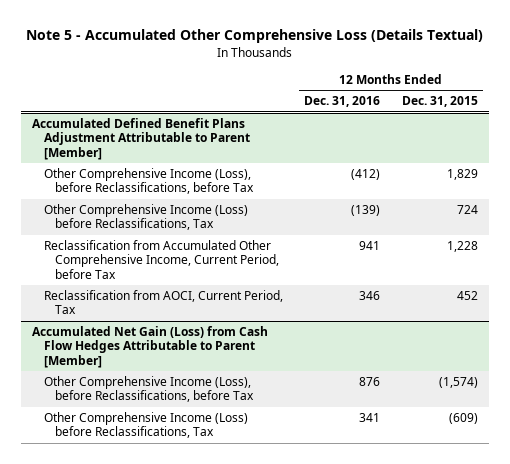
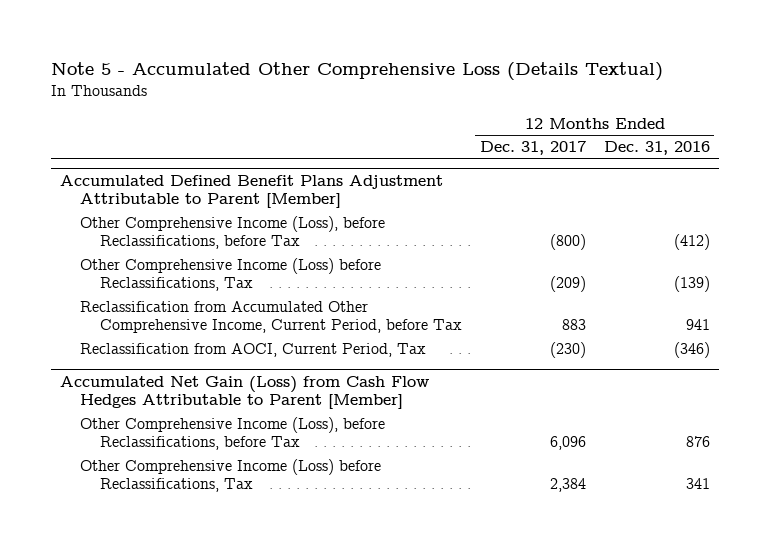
[401,96,478,108] Dec. 31, 2015 -> none
none -> [479,141,586,156] Dec. 31, 2017
[359,291,381,301] 346 -> [673,342,710,359] (346)

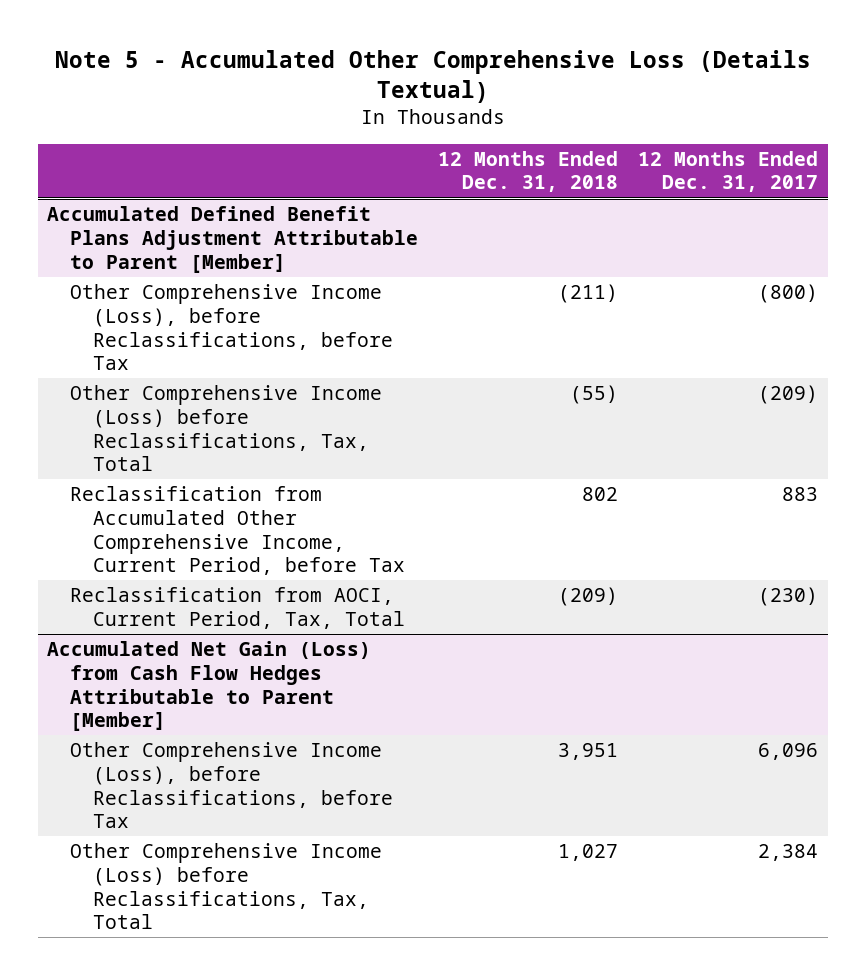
[603,141,710,156] Dec. 31, 2016 -> none
none -> [438,150,619,193] 12 Months Ended Dec. 31, 2018
[79,258,381,292] Other Comprehensive Income (Loss) before Reclassifications, Tax -> [70,385,383,472] Other Comprehensive Income (Loss) before Reclassifications, Tax, Total
[79,343,426,358] Reclassification from AOCI, Current Period, Tax -> [70,587,406,629] Reclassification from AOCI, Current Period, Tax, Total
[79,459,381,493] Other Comprehensive Income (Loss) before Reclassifications, Tax -> [70,843,383,930] Other Comprehensive Income (Loss) before Reclassifications, Tax, Total

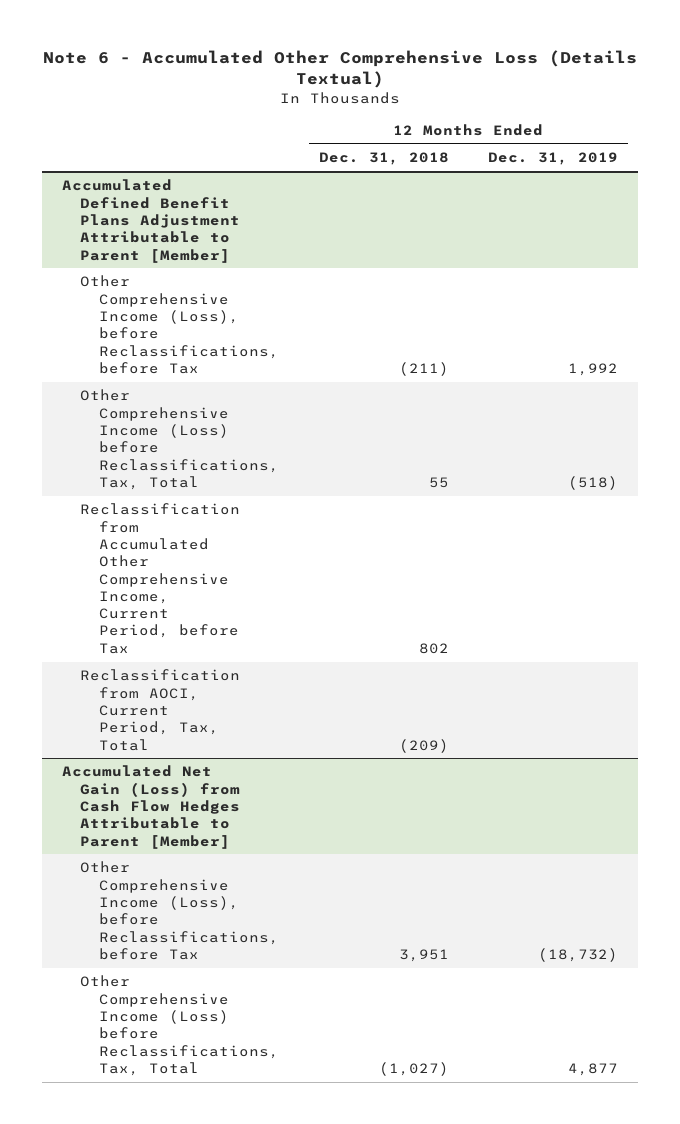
[54,49,811,103] Note 5 - Accumulated Other Comprehensive Loss (Details Textual) -> [42,50,637,89] Note 6 - Accumulated Other Comprehensive Loss (Details Textual)
[637,150,818,193] 12 Months Ended Dec. 31, 2017 -> none
none -> [488,152,619,166] Dec. 31, 2019
[570,385,619,405] (55) -> [428,476,449,488] 55
[558,844,619,862] 1,027 -> [378,1061,449,1076] (1,027)

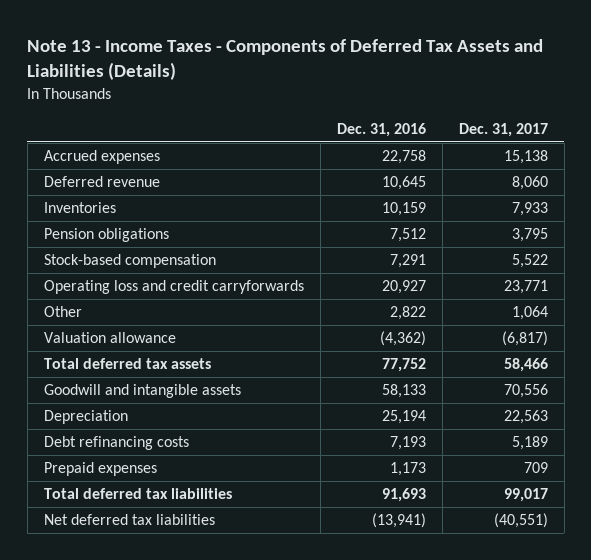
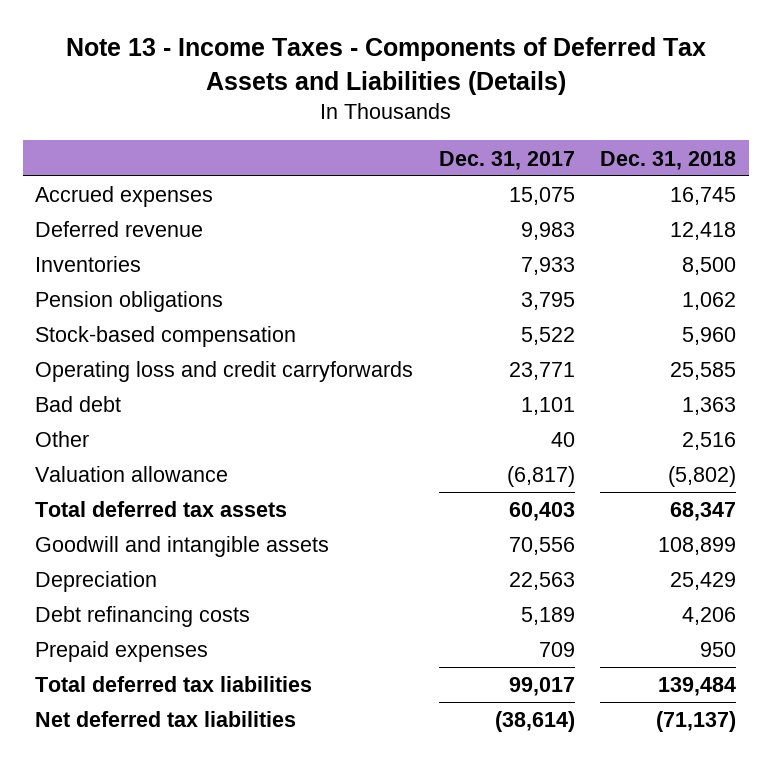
[336,122,426,137] Dec. 31, 2016 -> none
none -> [600,150,737,170] Dec. 31, 2018
[503,150,548,165] 15,138 -> [508,187,575,206] 15,075
[511,176,548,191] 8,060 -> [520,222,575,241] 9,983
none -> [35,396,122,413] Bad debt
[511,306,548,321] 1,064 -> [550,432,575,448] 40
[503,358,548,373] 58,466 -> [508,502,575,522] 60,403
[493,513,548,529] (40,551) -> [494,711,575,733] (38,614)

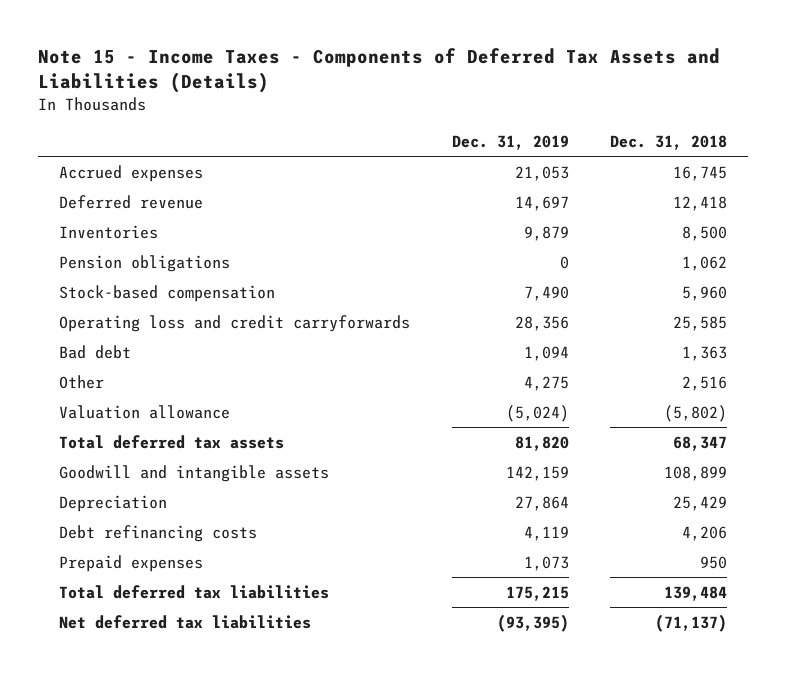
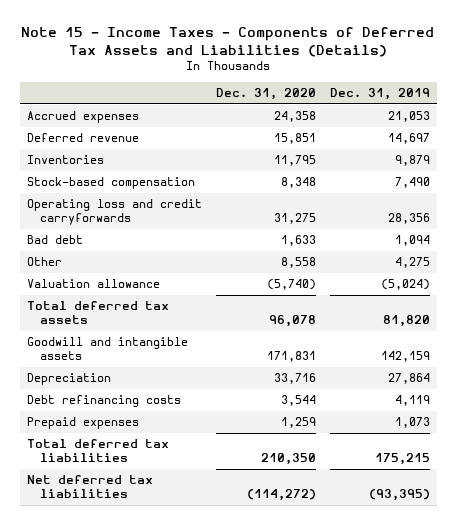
[610,134,728,150] Dec. 31, 2018 -> none
none -> [215,87,316,100] Dec. 31, 2020
[58,254,230,272] Pension obligations -> none

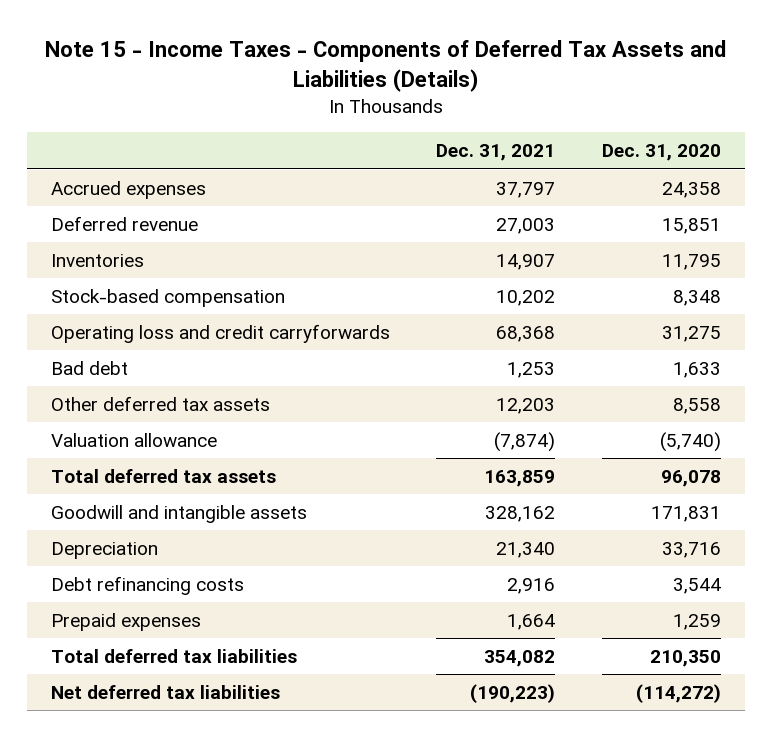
[329,87,430,100] Dec. 31, 2019 -> none
none -> [436,144,556,162] Dec. 31, 2021
[26,257,62,267] Other -> [50,396,270,412] Other deferred tax assets

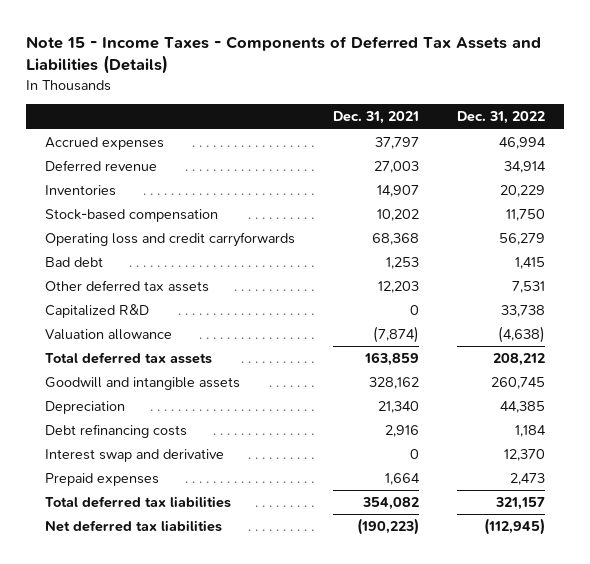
[602,144,722,162] Dec. 31, 2020 -> none
none -> [456,111,545,125] Dec. 31, 2022
none -> [44,304,149,319] Capitalized R&D
none -> [44,449,224,463] Interest swap and derivative

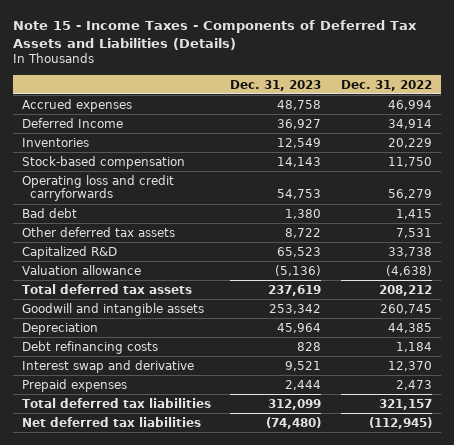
[332,111,419,125] Dec. 31, 2021 -> none
none -> [230,79,322,91] Dec. 31, 2023
[44,160,157,172] Deferred revenue -> [22,117,124,128] Deferred Income

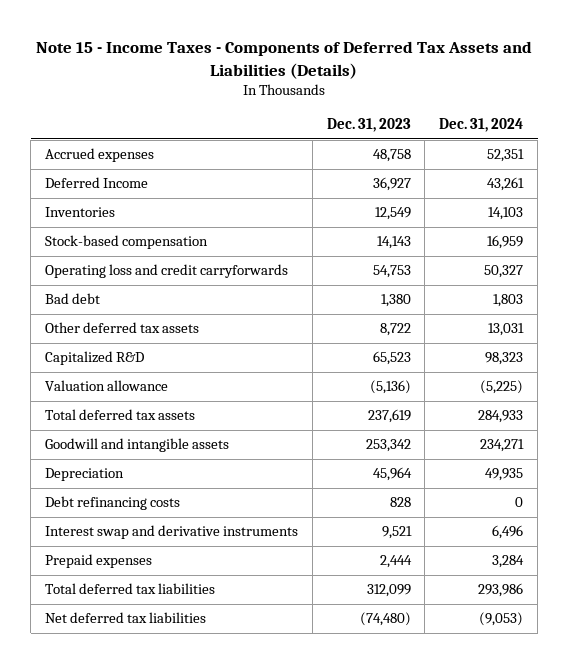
[340,79,432,91] Dec. 31, 2022 -> none
none -> [439,118,524,133] Dec. 31, 2024
[22,359,195,373] Interest swap and derivative -> [44,525,298,540] Interest swap and derivative instruments

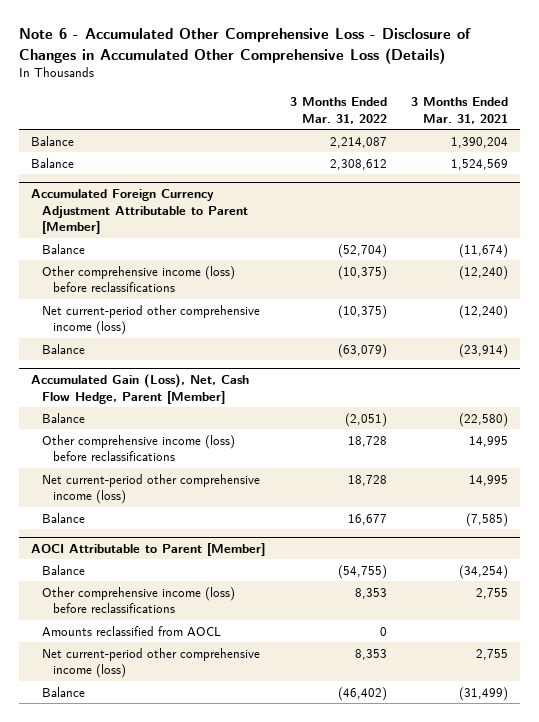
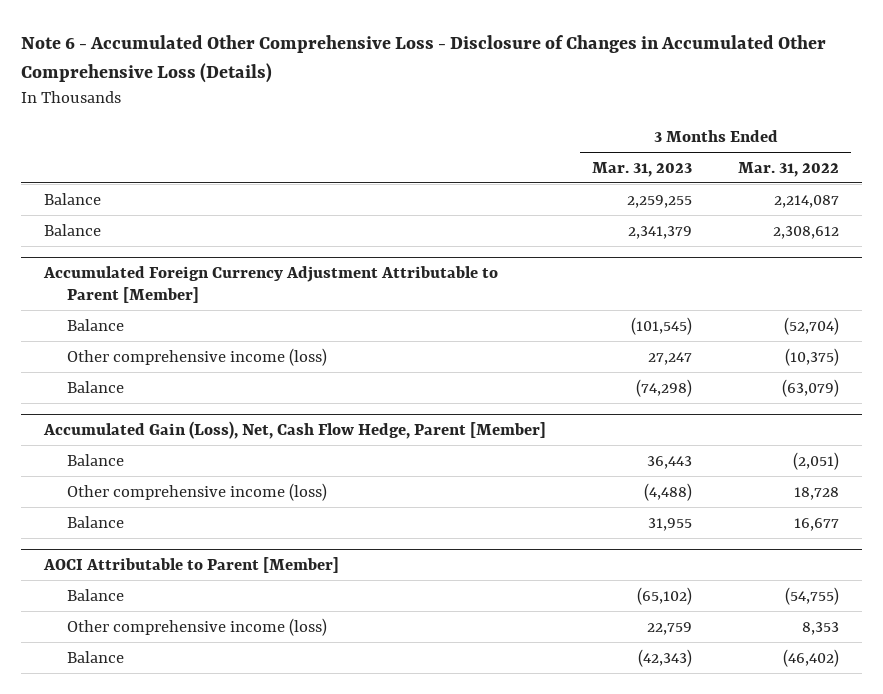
[411,97,509,124] 3 Months Ended Mar. 31, 2021 -> none
none -> [592,161,693,177] Mar. 31, 2023
[41,304,260,336] Net current-period other comprehensive income (loss) -> none
[41,265,235,293] Other comprehensive income (loss) before reclassifications -> [67,347,328,366] Other comprehensive income (loss)
[41,473,260,505] Net current-period other comprehensive income (loss) -> none
[41,434,235,462] Other comprehensive income (loss) before reclassifications -> [67,482,328,501] Other comprehensive income (loss)
[41,625,221,636] Amounts reclassified from AOCL -> none
[41,647,260,679] Net current-period other comprehensive income (loss) -> none
[41,586,235,614] Other comprehensive income (loss) before reclassifications -> [67,617,328,636] Other comprehensive income (loss)

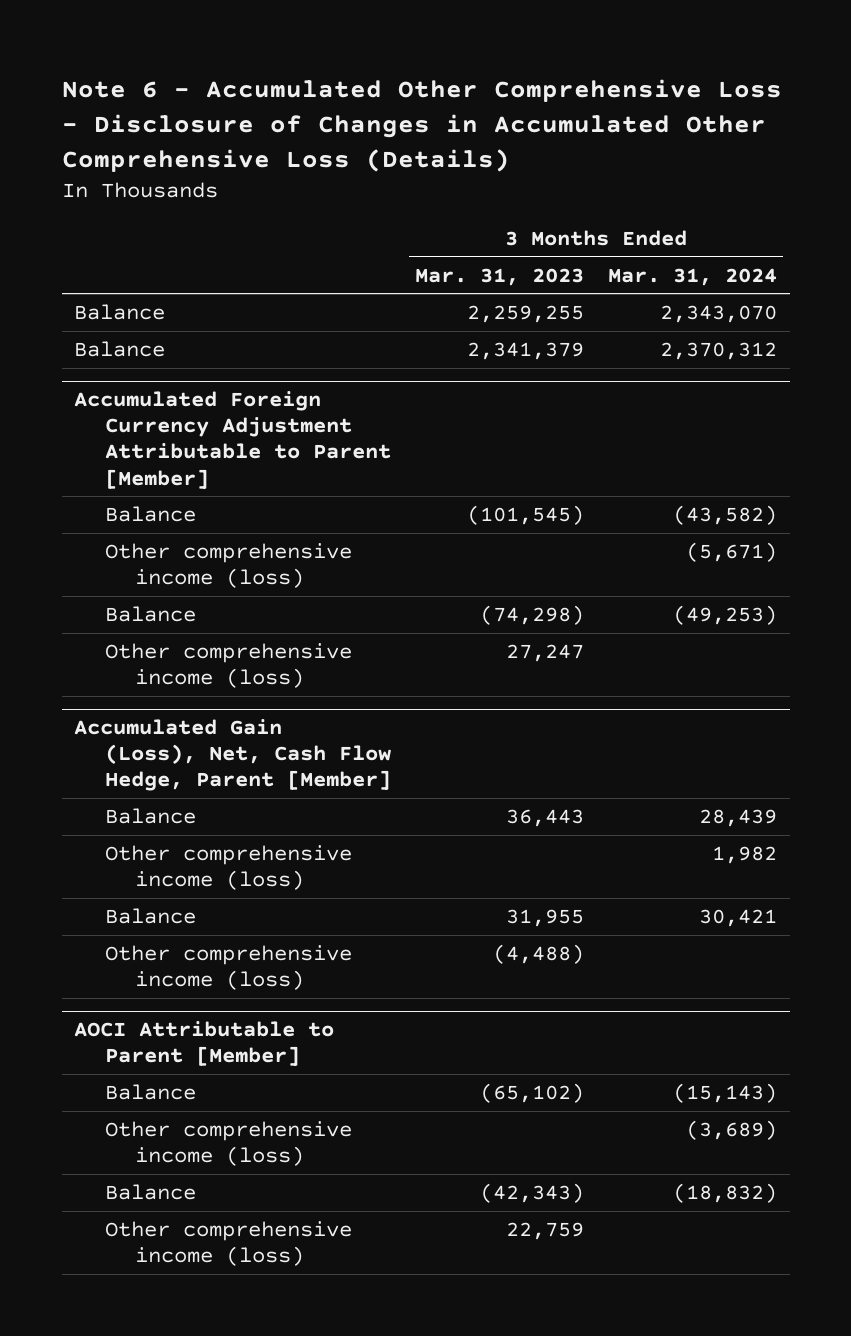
[738,161,840,177] Mar. 31, 2022 -> none
none -> [608,267,778,286] Mar. 31, 2024
none -> [104,542,352,589] Other comprehensive income (loss)
[67,347,328,366] Other comprehensive income (loss) -> [104,642,352,689] Other comprehensive income (loss)
none -> [104,844,352,891] Other comprehensive income (loss)
[67,482,328,501] Other comprehensive income (loss) -> [104,944,352,991] Other comprehensive income (loss)
none -> [104,1120,352,1167] Other comprehensive income (loss)
[67,617,328,636] Other comprehensive income (loss) -> [104,1220,352,1267] Other comprehensive income (loss)

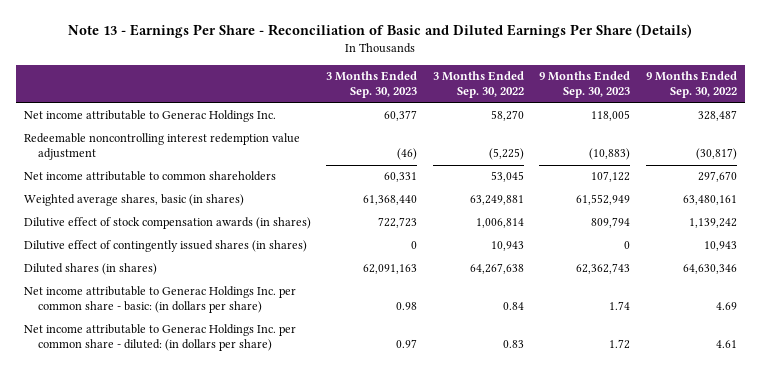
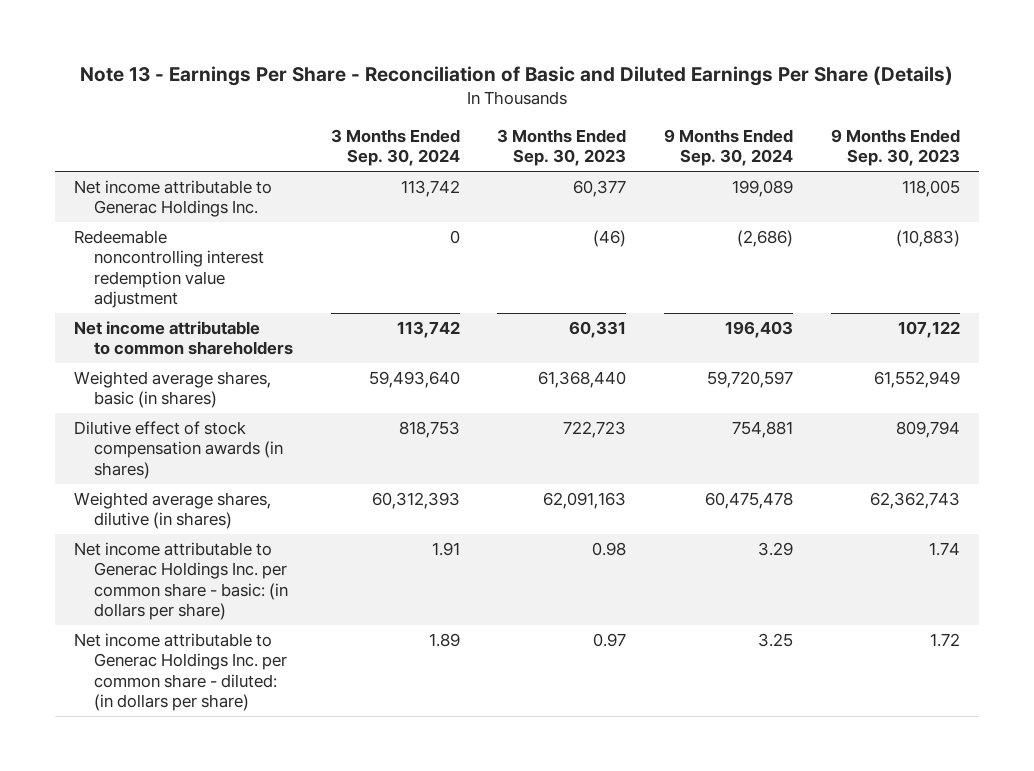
[432,71,524,99] 3 Months Ended Sep. 30, 2022 -> none
[646,71,738,99] 9 Months Ended Sep. 30, 2022 -> none
none -> [330,128,460,167] 3 Months Ended Sep. 30, 2024
none -> [664,128,794,167] 9 Months Ended Sep. 30, 2024
[23,240,307,253] Dilutive effect of contingently issued shares (in shares) -> none
[23,263,157,276] Diluted shares (in shares) -> [74,491,272,530] Weighted average shares, dilutive (in shares)

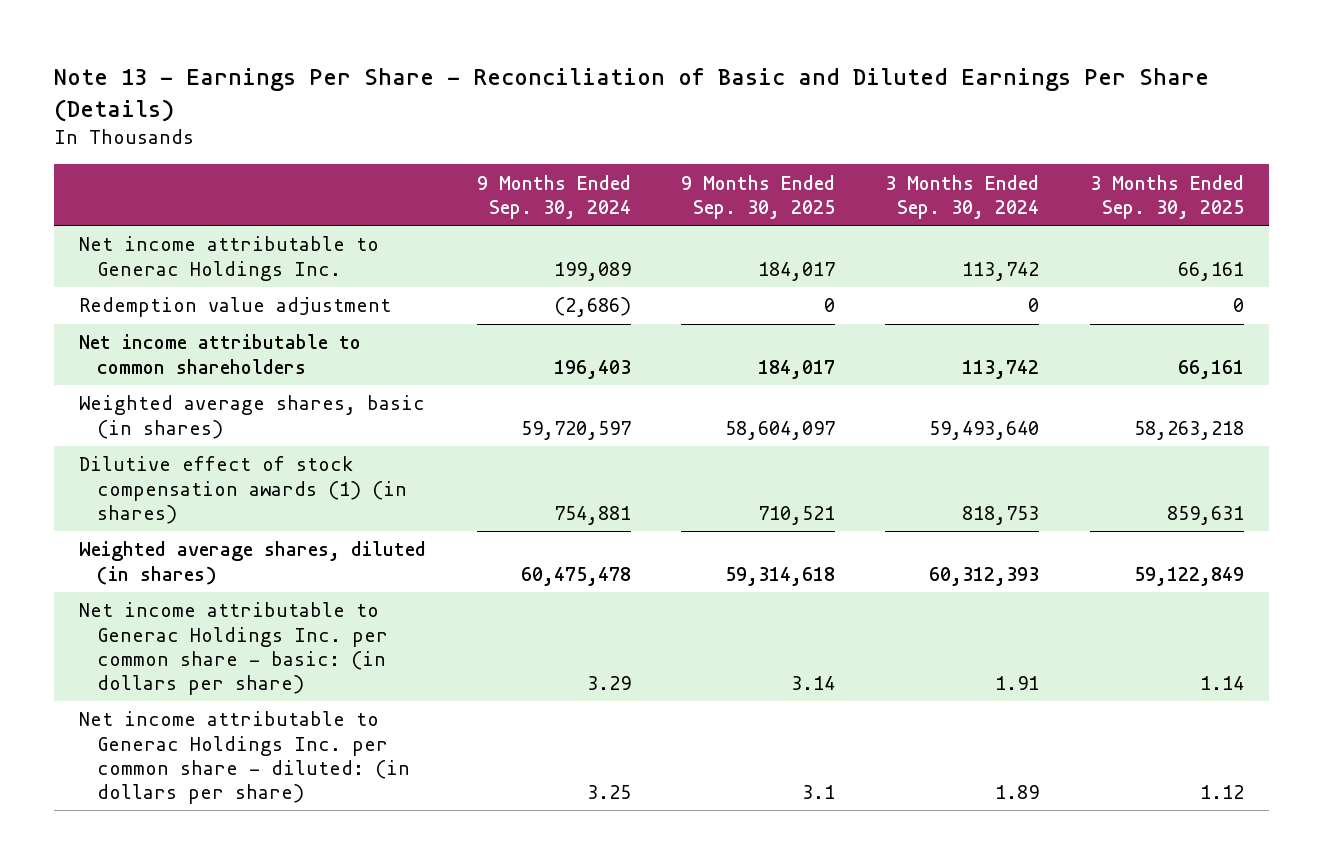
[497,128,627,167] 3 Months Ended Sep. 30, 2023 -> none
[830,128,960,167] 9 Months Ended Sep. 30, 2023 -> none
none -> [680,174,835,220] 9 Months Ended Sep. 30, 2025
none -> [1089,174,1244,220] 3 Months Ended Sep. 30, 2025
[74,229,264,309] Redeemable noncontrolling interest redemption value adjustment -> [79,297,392,318] Redemption value adjustment
[74,420,283,479] Dilutive effect of stock compensation awards (in shares) -> [79,456,407,524] Dilutive effect of stock compensation awards (1) (in shares)
[74,491,272,530] Weighted average shares, dilutive (in shares) -> [79,541,427,585] Weighted average shares, diluted (in shares)

